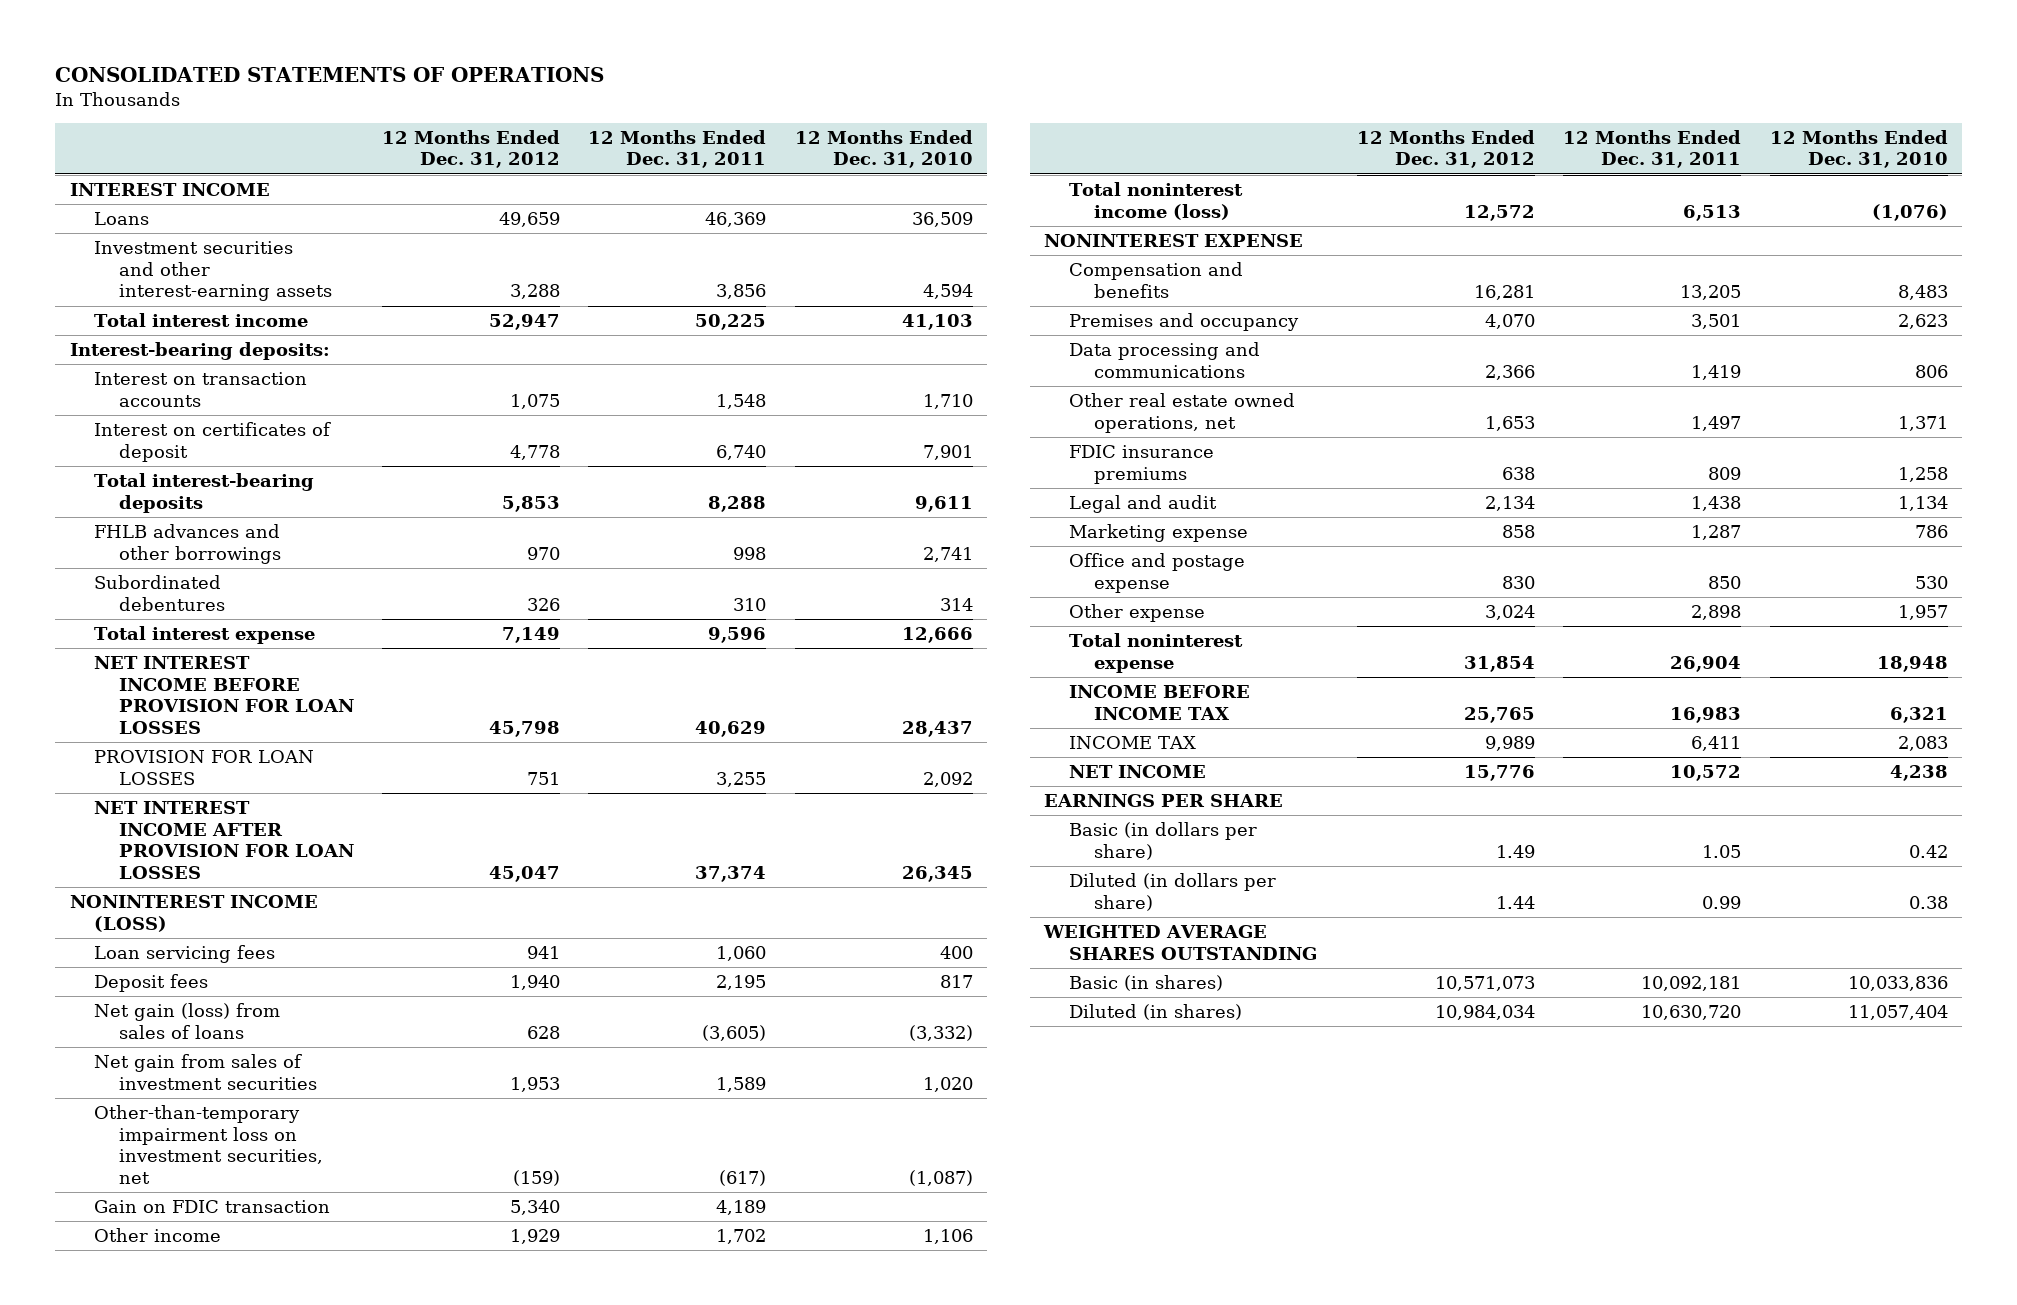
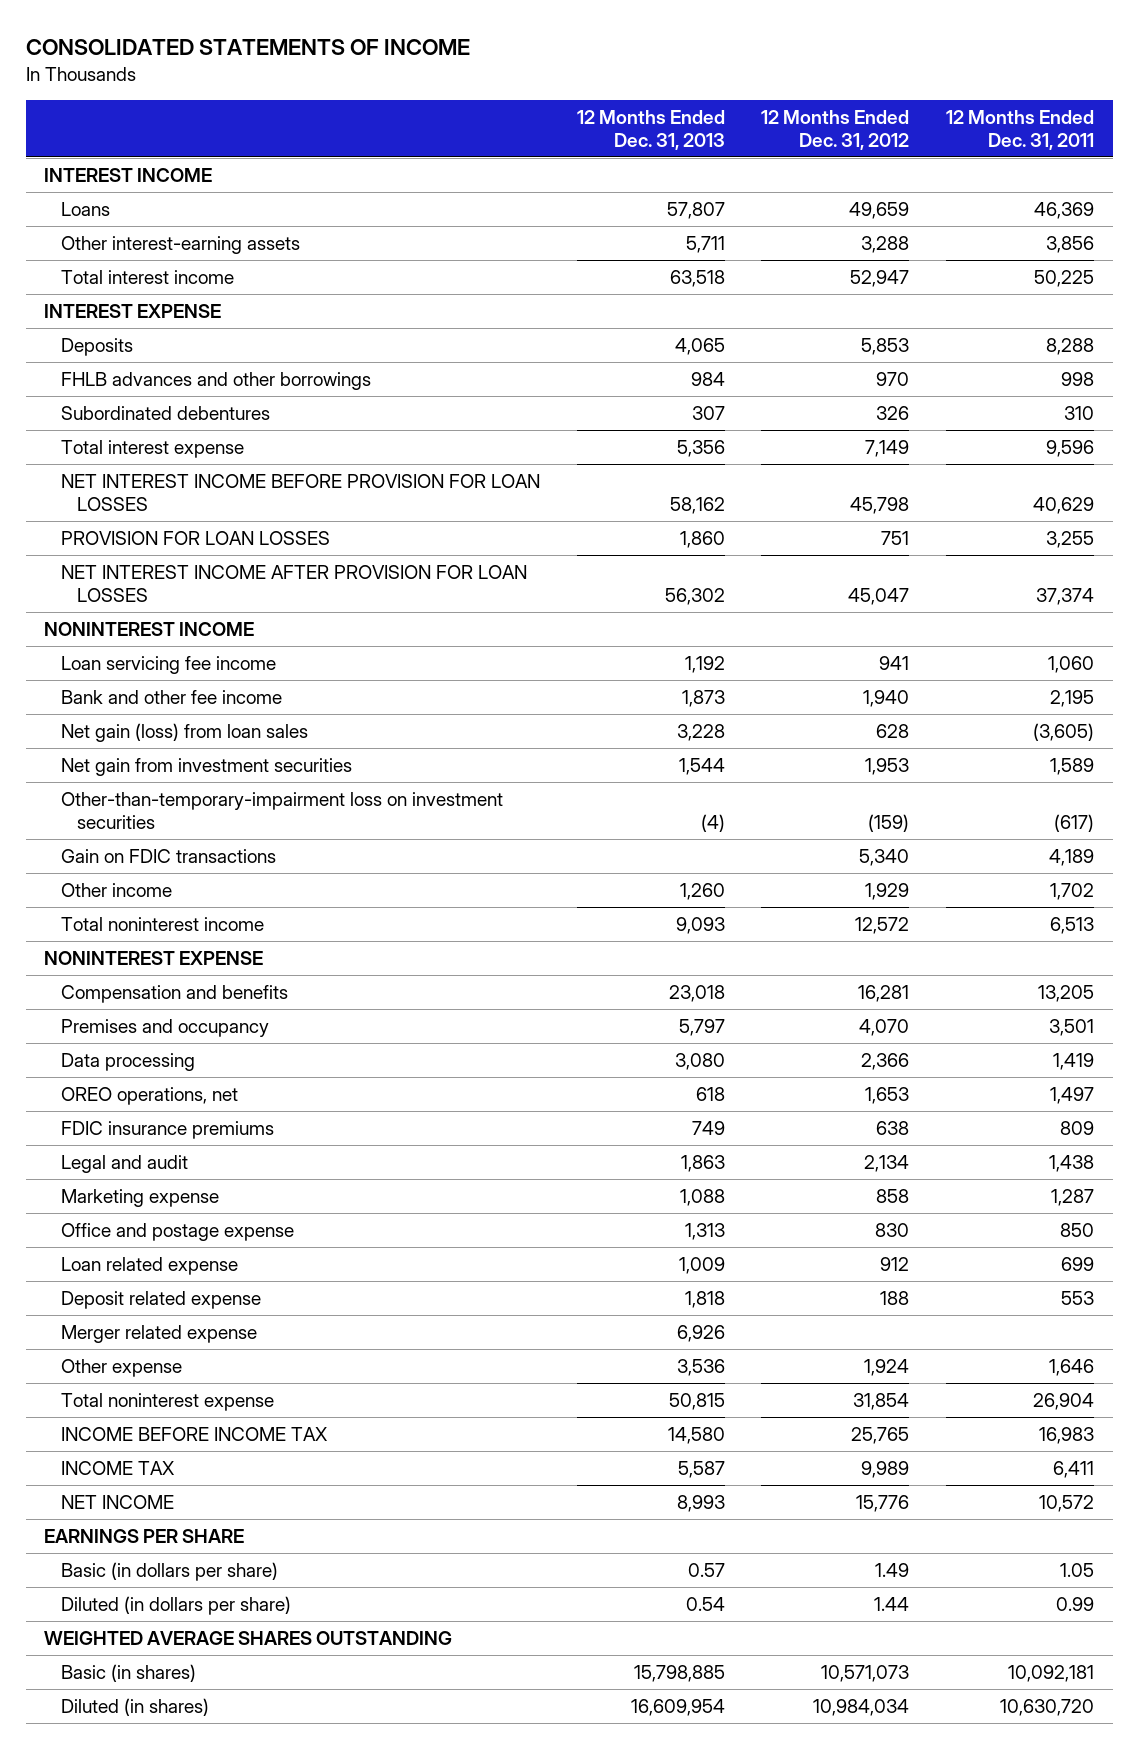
[55,67,605,83] CONSOLIDATED STATEMENTS OF OPERATIONS -> [25,39,470,56] CONSOLIDATED STATEMENTS OF INCOME
[794,129,973,169] 12 Months Ended Dec. 31, 2010 -> none
none -> [576,109,725,150] 12 Months Ended Dec. 31, 2013
[94,240,332,302] Investment securities and other interest-earning assets -> [60,235,300,254] Other interest-earning assets
[69,341,330,360] Interest-bearing deposits: -> none
[94,371,308,407] Interest on transaction accounts -> none
[94,421,332,462] Interest on certificates of deposit -> none
none -> [44,303,222,318] INTEREST EXPENSE
[94,472,315,513] Total interest-bearing deposits -> [60,337,133,356] Deposits
[69,894,318,932] NONINTEREST INCOME (LOSS) -> [44,621,255,636] NONINTEREST INCOME
[94,944,276,963] Loan servicing fees -> [60,655,276,674] Loan servicing fee income
[94,973,209,992] Deposit fees -> [60,689,282,704] Bank and other fee income
[94,1002,281,1039] Net gain (loss) from sales of loans -> [60,722,308,742] Net gain (loss) from loan sales
[94,1053,317,1090] Net gain from sales of investment securities -> [60,757,352,776] Net gain from investment securities
[94,1104,323,1185] Other-than-temporary impairment loss on investment securities, net -> [60,791,503,829] Other-than-temporary-impairment loss on investment securities
[94,1199,331,1213] Gain on FDIC transaction -> [60,848,276,863] Gain on FDIC transactions
[1069,181,1244,220] Total noninterest income (loss) -> [60,916,264,931] Total noninterest income
[1069,341,1261,378] Data processing and communications -> [60,1052,195,1071] Data processing
[1069,392,1296,433] Other real estate owned operations, net -> [60,1086,238,1105] OREO operations, net
none -> [60,1256,238,1275] Loan related expense
none -> [60,1290,261,1309] Deposit related expense
none -> [60,1324,257,1343] Merger related expense
[1485,604,1536,620] 3,024 -> [864,1358,910,1376] 1,924
[1691,604,1742,620] 2,898 -> [1049,1358,1095,1376] 1,646

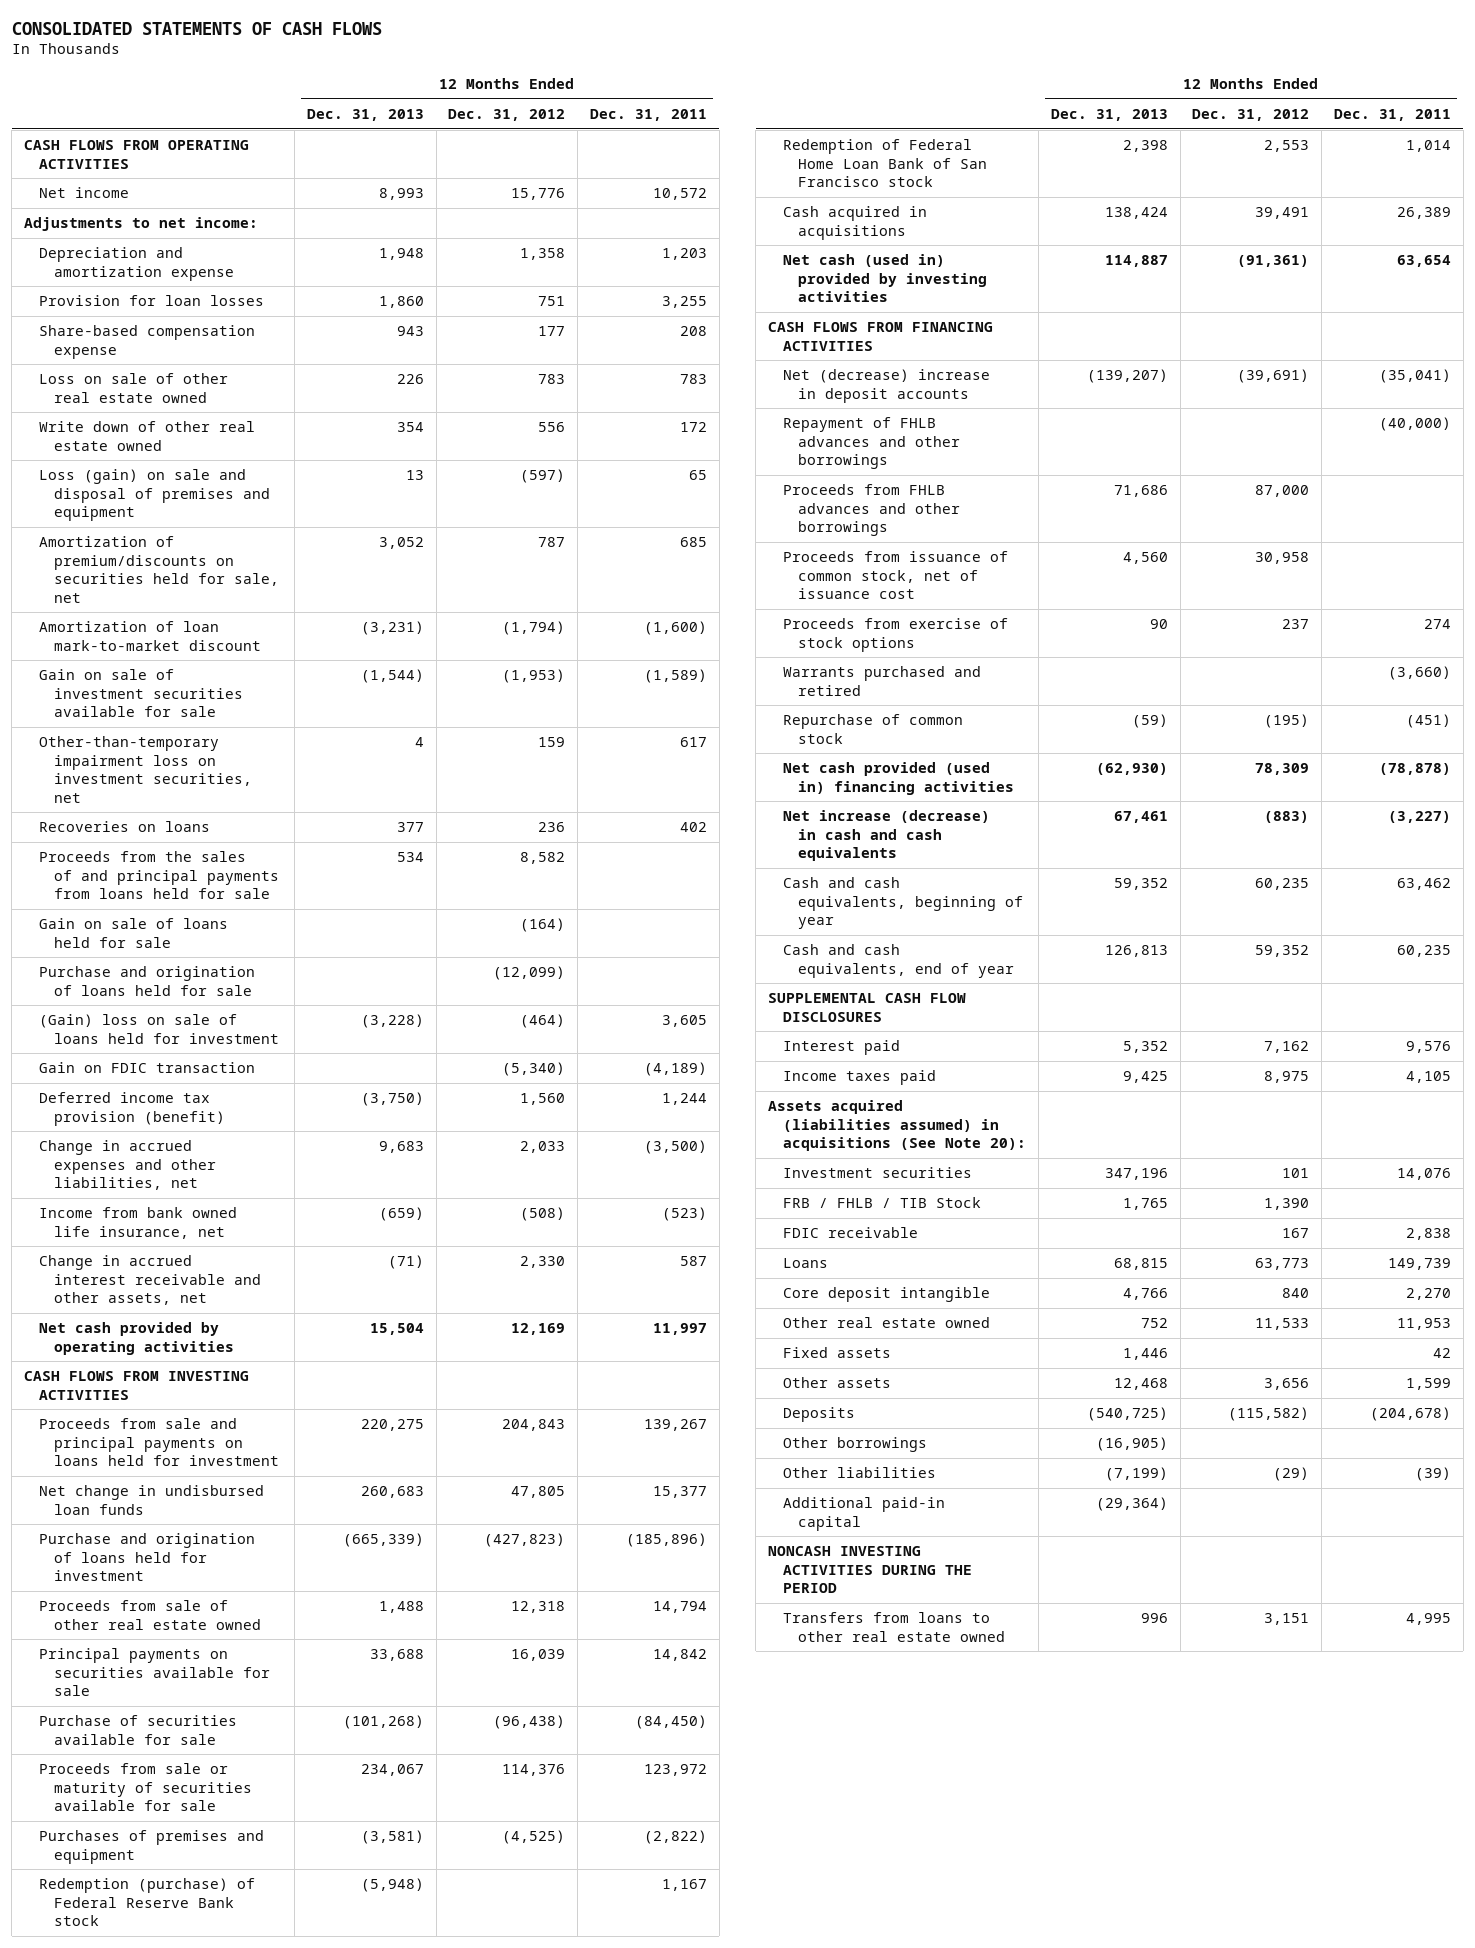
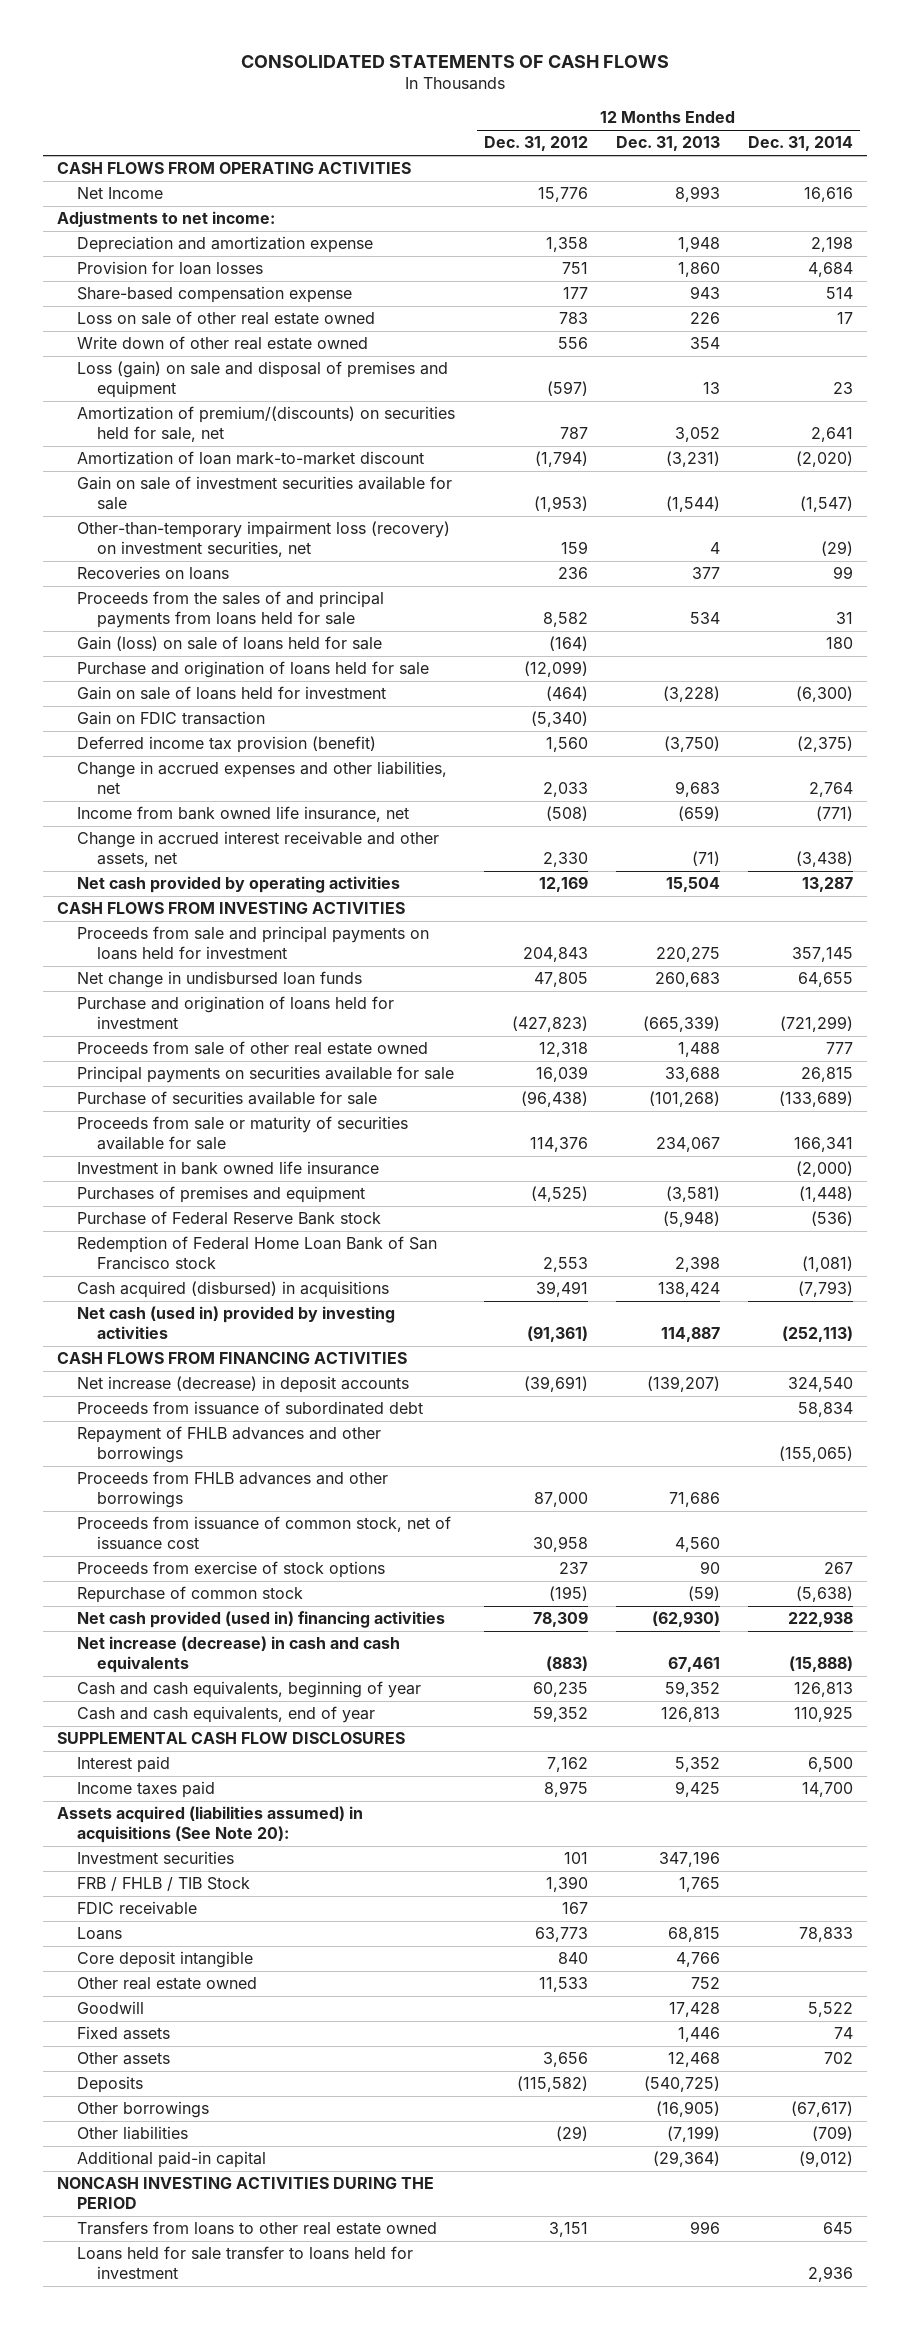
[590,109,708,122] Dec. 31, 2011 -> none
none -> [748,136,854,152] Dec. 31, 2014
[39,187,130,199] Net income -> [77,187,164,200] Net Income
[39,536,280,603] Amortization of premium/discounts on securities held for sale, net -> [77,406,456,442] Amortization of premium/(discounts) on securities held for sale, net
[39,736,253,803] Other-than-temporary impairment loss on investment securities, net -> [77,521,451,557] Other-than-temporary impairment loss (recovery) on investment securities, net
[39,918,229,948] Gain on sale of loans held for sale -> [77,636,383,652] Gain (loss) on sale of loans held for sale
[39,1014,280,1044] (Gain) loss on sale of loans held for investment -> [77,686,387,701] Gain on sale of loans held for investment
none -> [77,1161,380,1176] Investment in bank owned life insurance
[39,1878,256,1927] Redemption (purchase) of Federal Reserve Bank stock -> [77,1211,382,1226] Purchase of Federal Reserve Bank stock
[783,206,928,240] Cash acquired in acquisitions -> [77,1281,390,1299] Cash acquired (disbursed) in acquisitions
[783,369,991,403] Net (decrease) increase in deposit accounts -> [77,1376,410,1394] Net increase (decrease) in deposit accounts
none -> [77,1401,424,1416] Proceeds from issuance of subordinated debt
[783,666,982,696] Warrants purchased and retired -> none
none -> [77,2001,145,2015] Goodwill
none -> [77,2246,414,2279] Loans held for sale transfer to loans held for investment

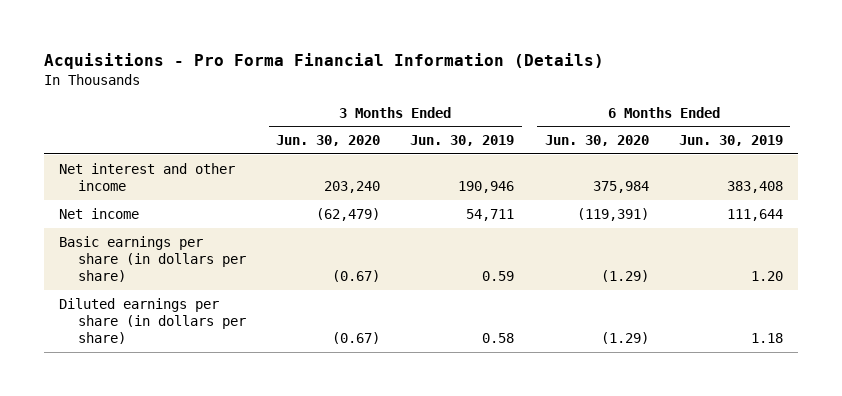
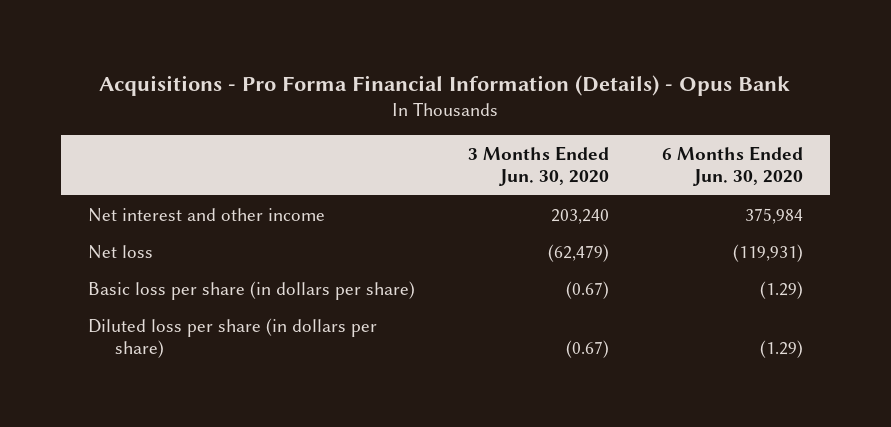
[44,52,605,69] Acquisitions - Pro Forma Financial Information (Details) -> [99,74,791,96] Acquisitions - Pro Forma Financial Information (Details) - Opus Bank
[410,135,515,147] Jun. 30, 2019 -> none
[678,135,783,147] Jun. 30, 2019 -> none
[59,207,140,219] Net income -> [87,244,153,259] Net loss
[576,207,649,221] (119,391) -> [733,243,804,262] (119,931)
[59,235,246,283] Basic earnings per share (in dollars per share) -> [87,280,415,300] Basic loss per share (in dollars per share)
[59,297,246,345] Diluted earnings per share (in dollars per share) -> [87,317,377,358] Diluted loss per share (in dollars per share)

